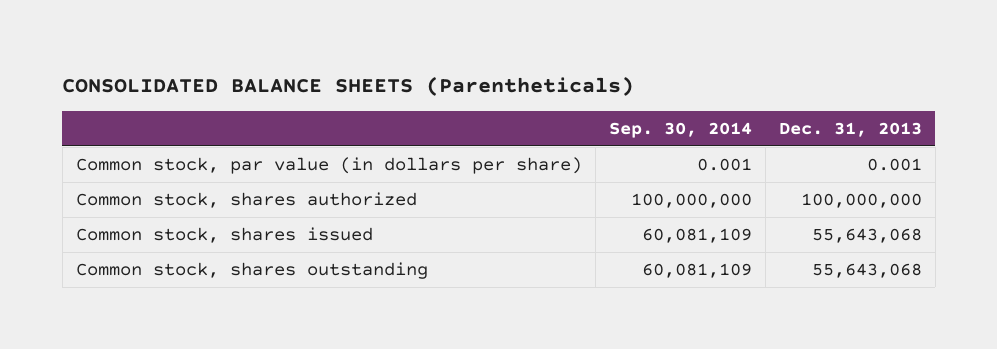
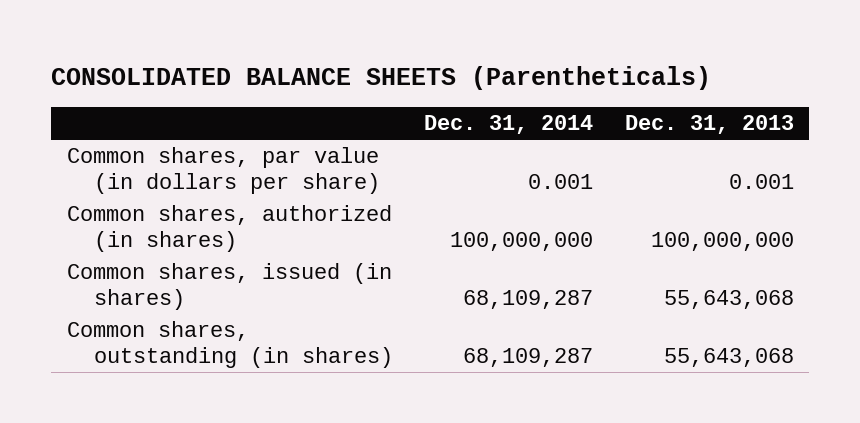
[608,121,752,138] Sep. 30, 2014 -> none
none -> [424,115,594,135] Dec. 31, 2014
[75,156,582,174] Common stock, par value (in dollars per share) -> [66,147,381,195] Common shares, par value (in dollars per share)
[75,191,417,208] Common stock, shares authorized -> [66,205,392,253] Common shares, authorized (in shares)
[75,226,373,243] Common stock, shares issued -> [66,263,392,311] Common shares, issued (in shares)
[75,261,428,279] Common stock, shares outstanding -> [66,321,394,369] Common shares, outstanding (in shares)

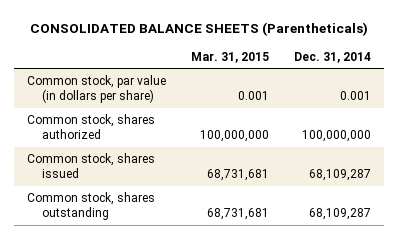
[624,115,794,135] Dec. 31, 2013 -> none
none -> [191,51,270,63] Mar. 31, 2015
[66,147,381,195] Common shares, par value (in dollars per share) -> [27,75,167,104] Common stock, par value (in dollars per share)
[66,205,392,253] Common shares, authorized (in shares) -> [27,114,156,140] Common stock, shares authorized
[66,263,392,311] Common shares, issued (in shares) -> [27,153,156,179] Common stock, shares issued
[66,321,394,369] Common shares, outstanding (in shares) -> [27,192,156,221] Common stock, shares outstanding

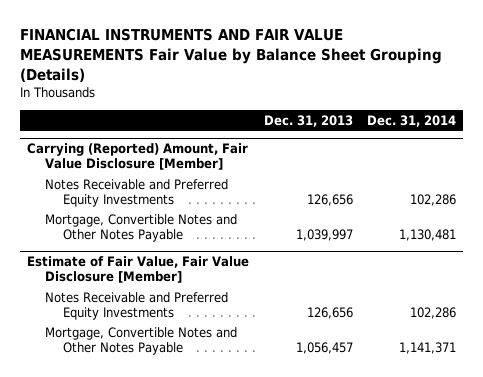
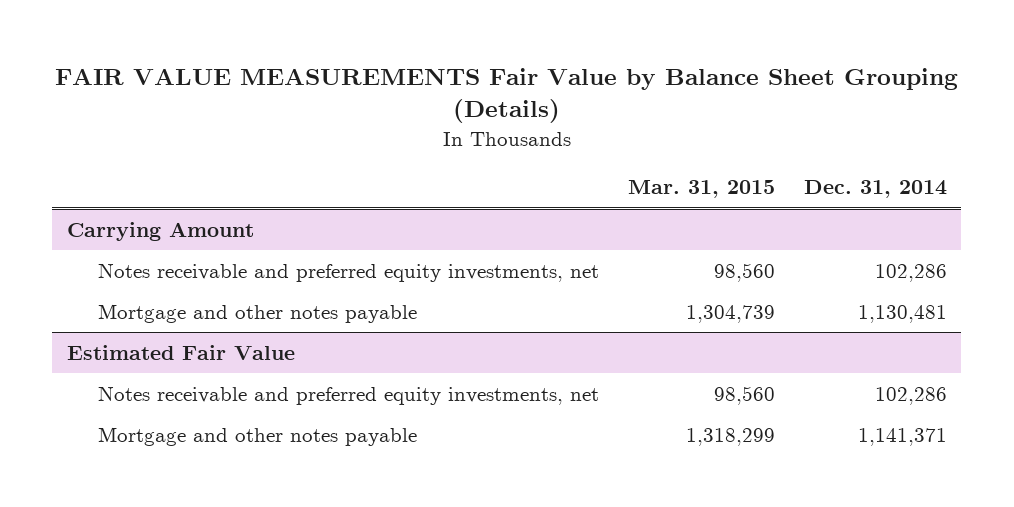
[20,27,443,82] FINANCIAL INSTRUMENTS AND FAIR VALUE MEASUREMENTS Fair Value by Balance Sheet Grouping (Details) -> [54,67,958,124] FAIR VALUE MEASUREMENTS Fair Value by Balance Sheet Grouping (Details)
[263,114,353,127] Dec. 31, 2013 -> none
none -> [628,180,776,199] Mar. 31, 2015
[27,143,249,171] Carrying (Reported) Amount, Fair Value Disclosure [Member] -> [66,221,254,241] Carrying Amount
[45,178,229,207] Notes Receivable and Preferred Equity Investments -> [98,262,600,282] Notes receivable and preferred equity investments, net
[45,213,238,242] Mortgage, Convertible Notes and Other Notes Payable -> [98,303,418,323] Mortgage and other notes payable
[27,256,250,284] Estimate of Fair Value, Fair Value Disclosure [Member] -> [66,344,295,360] Estimated Fair Value
[45,291,229,320] Notes Receivable and Preferred Equity Investments -> [98,385,600,405] Notes receivable and preferred equity investments, net
[45,326,238,355] Mortgage, Convertible Notes and Other Notes Payable -> [98,426,418,446] Mortgage and other notes payable

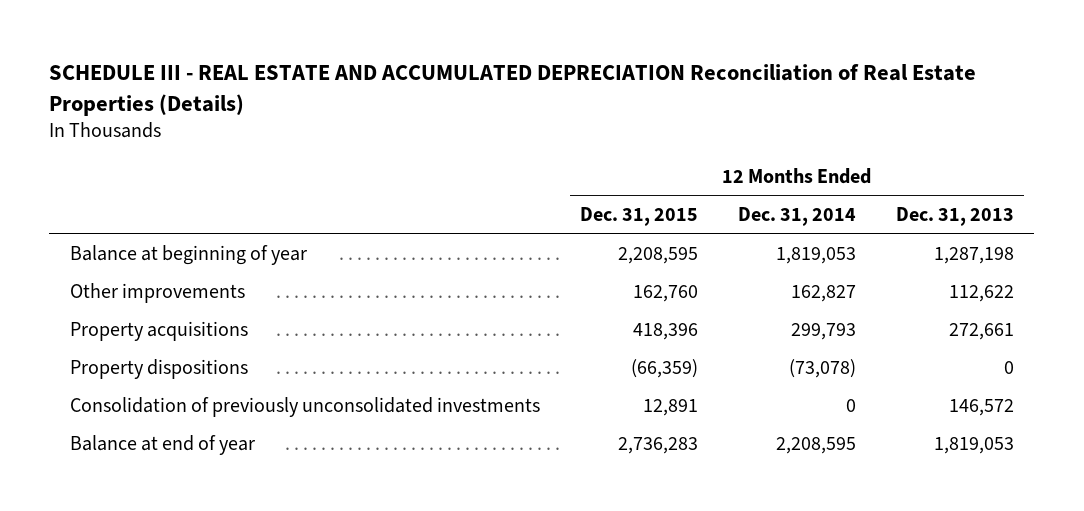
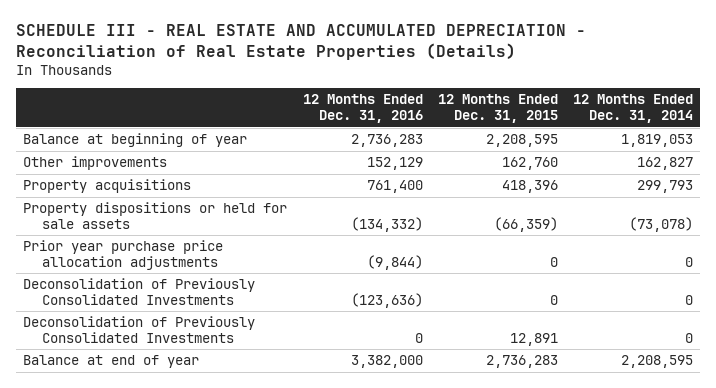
[49,64,977,116] SCHEDULE III - REAL ESTATE AND ACCUMULATED DEPRECIATION Reconciliation of Real Estate Properties (Details) -> [15,24,586,61] SCHEDULE III - REAL ESTATE AND ACCUMULATED DEPRECIATION - Reconciliation of Real Estate Properties (Details)
[896,206,1015,226] Dec. 31, 2013 -> none
none -> [302,94,423,124] 12 Months Ended Dec. 31, 2016
[69,358,248,379] Property dispositions -> [23,202,288,230] Property dispositions or held for sale assets
none -> [23,240,224,271] Prior year purchase price allocation adjustments
none -> [23,278,256,306] Deconsolidation of Previously Consolidated Investments
[69,396,540,417] Consolidation of previously unconsolidated investments -> [23,316,256,344] Deconsolidation of Previously Consolidated Investments

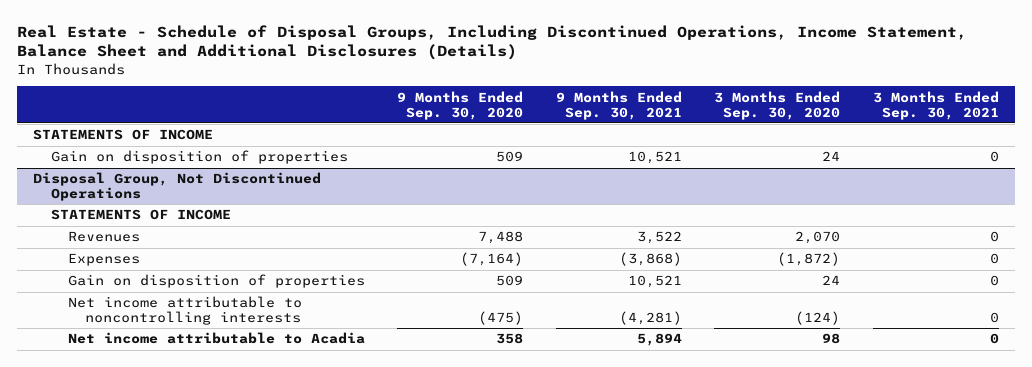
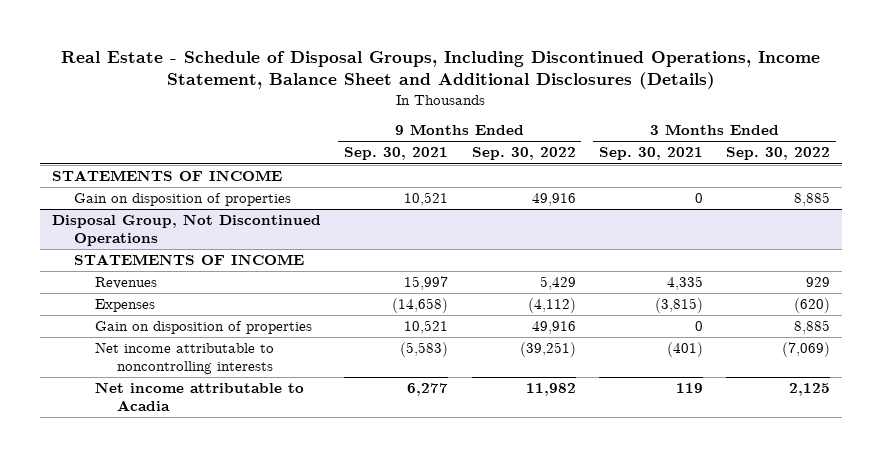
[397,90,524,120] 9 Months Ended Sep. 30, 2020 -> none
[714,90,841,120] 3 Months Ended Sep. 30, 2020 -> none
none -> [471,147,576,161] Sep. 30, 2022
none -> [726,147,831,161] Sep. 30, 2022
[636,231,682,245] 3,522 -> [404,276,449,291] 15,997
[989,231,999,243] 0 -> [666,276,703,291] 4,335
[618,252,682,267] (3,868) -> [392,298,449,314] (14,658)
[989,253,999,265] 0 -> [654,298,703,314] (3,815)
[618,311,682,326] (4,281) -> [400,342,449,358] (5,583)
[989,312,999,324] 0 -> [666,342,703,358] (401)
[636,333,682,347] 5,894 -> [407,383,449,397] 6,277
[989,333,999,345] 0 -> [675,383,703,394] 119

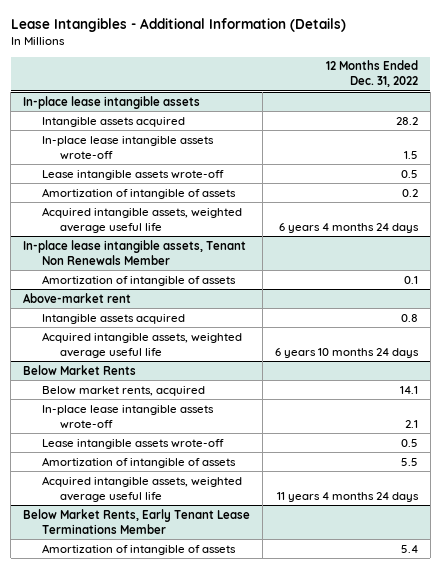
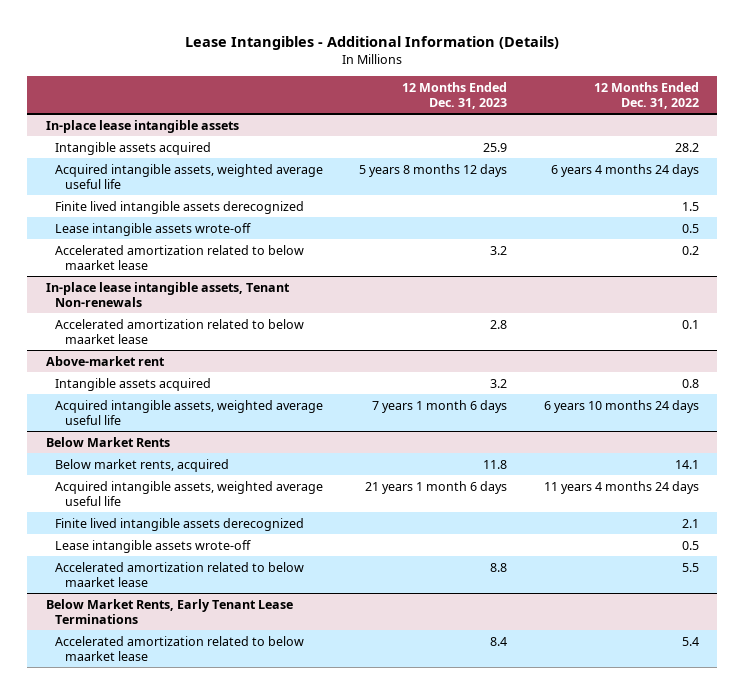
none -> [402,81,508,109] 12 Months Ended Dec. 31, 2023
[41,135,214,160] In-place lease intangible assets wrote-off -> none
[41,187,236,199] Amortization of intangible of assets -> none
[41,274,236,286] Amortization of intangible of assets -> none
none -> [55,200,305,214] Finite lived intangible assets derecognized
[41,169,224,180] Lease intangible assets wrote-off -> [55,222,252,236] Lease intangible assets wrote-off
none -> [55,244,305,270] Accelerated amortization related to below maarket lease
[23,239,247,265] In-place lease intangible assets, Tenant Non Renewals Member -> [45,281,290,307] In-place lease intangible assets, Tenant Non-renewals
none -> [55,318,305,344] Accelerated amortization related to below maarket lease
[41,404,214,429] In-place lease intangible assets wrote-off -> none
[41,456,236,468] Amortization of intangible of assets -> none
[41,543,236,555] Amortization of intangible of assets -> none
none -> [55,517,305,531] Finite lived intangible assets derecognized
[41,438,224,449] Lease intangible assets wrote-off -> [55,539,252,553] Lease intangible assets wrote-off
none -> [55,561,305,587] Accelerated amortization related to below maarket lease
[23,508,251,534] Below Market Rents, Early Tenant Lease Terminations Member -> [45,598,293,624] Below Market Rents, Early Tenant Lease Terminations
none -> [55,635,305,661] Accelerated amortization related to below maarket lease

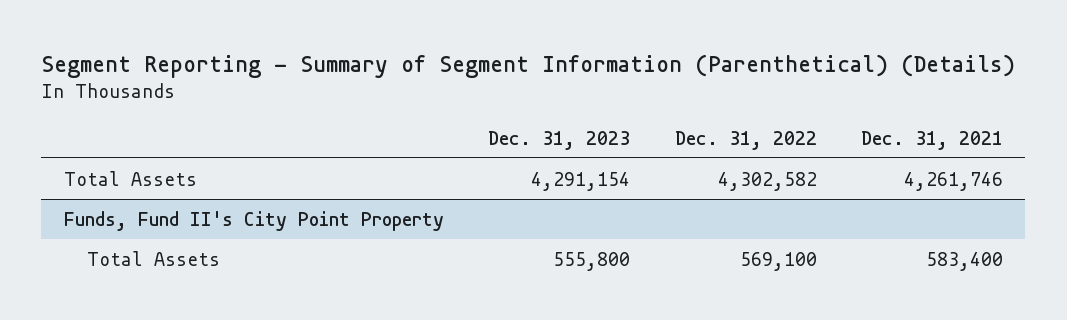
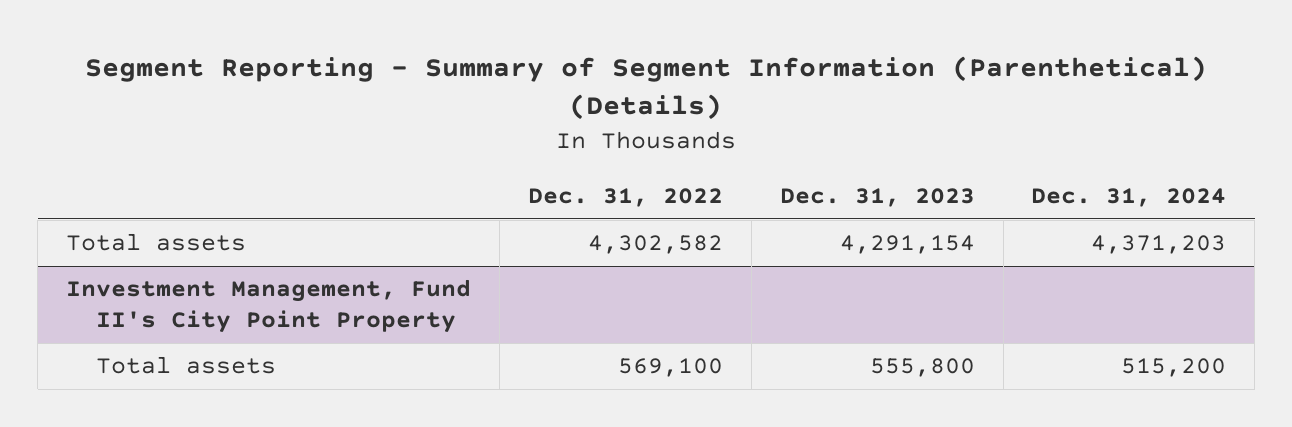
[861,130,1004,150] Dec. 31, 2021 -> none
none -> [1031,188,1227,208] Dec. 31, 2024
[63,170,197,186] Total Assets -> [66,233,247,252] Total assets
[63,210,444,231] Funds, Fund II's City Point Property -> [66,279,472,333] Investment Management, Fund II's City Point Property
[87,250,221,266] Total Assets -> [96,356,277,375] Total assets

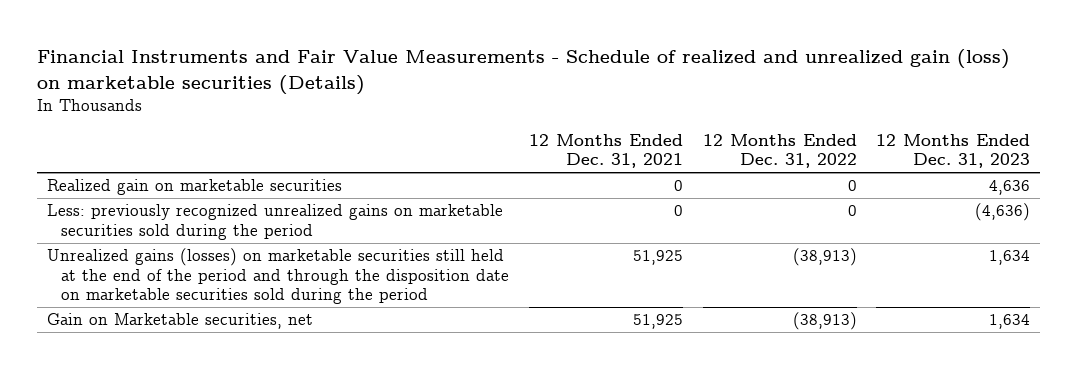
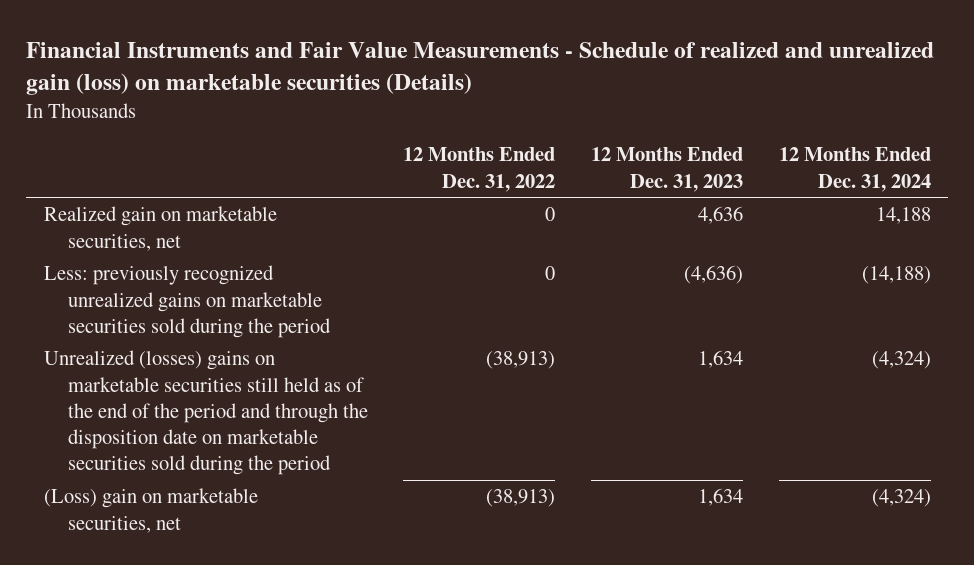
[528,133,683,169] 12 Months Ended Dec. 31, 2021 -> none
none -> [778,147,931,192] 12 Months Ended Dec. 31, 2024
[47,179,343,196] Realized gain on marketable securities -> [43,206,277,251] Realized gain on marketable securities, net
[47,248,509,305] Unrealized gains (losses) on marketable securities still held at the end of the period and through the disposition date on marketable securities sold during the period -> [43,350,368,476] Unrealized (losses) gains on marketable securities still held as of the end of the period and through the disposition date on marketable securities sold during the period
[47,313,314,330] Gain on Marketable securities, net -> [43,488,258,533] (Loss) gain on marketable securities, net

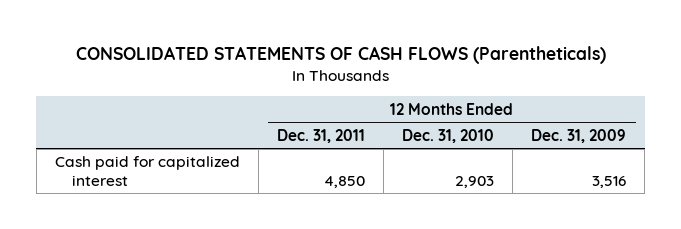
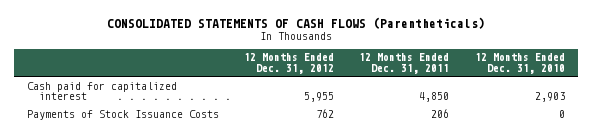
[531,128,627,143] Dec. 31, 2009 -> none
none -> [244,53,335,74] 12 Months Ended Dec. 31, 2012
none -> [26,109,219,120] Payments of Stock Issuance Costs

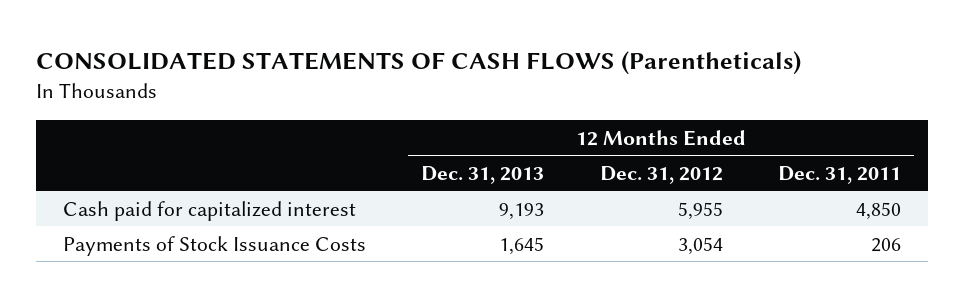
[474,53,565,74] 12 Months Ended Dec. 31, 2010 -> none
none -> [421,165,545,184] Dec. 31, 2013
[316,108,335,118] 762 -> [677,236,723,255] 3,054

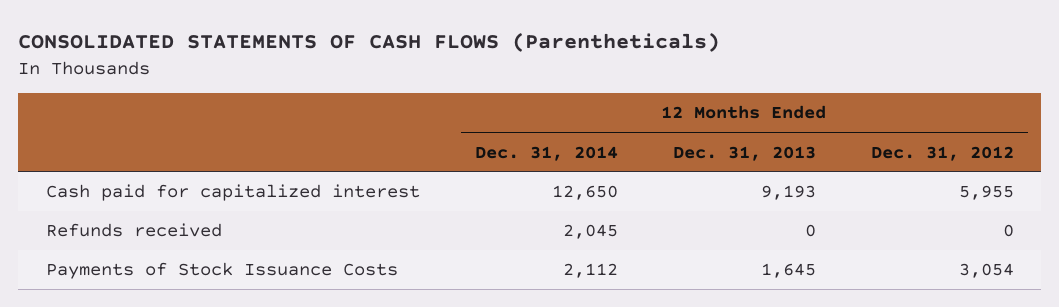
[777,165,901,184] Dec. 31, 2011 -> none
none -> [474,145,618,161] Dec. 31, 2014
none -> [45,223,222,238] Refunds received

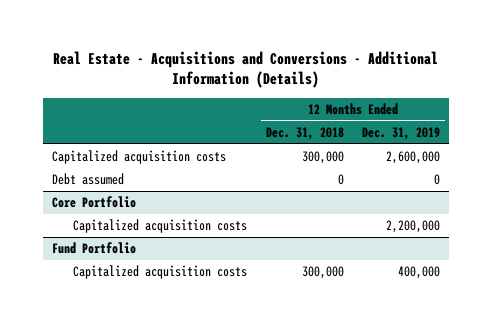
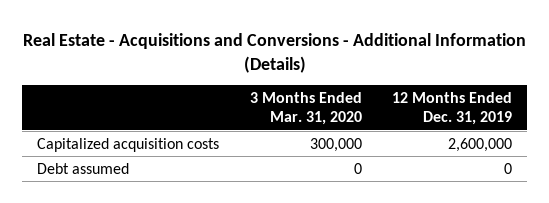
[265,126,344,140] Dec. 31, 2018 -> none
none -> [249,92,362,125] 3 Months Ended Mar. 31, 2020
[52,196,137,209] Core Portfolio -> none
[73,219,248,234] Capitalized acquisition costs -> none
[52,242,137,255] Fund Portfolio -> none
[73,265,248,280] Capitalized acquisition costs -> none

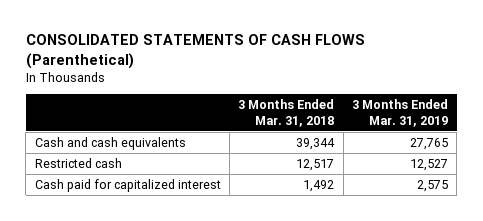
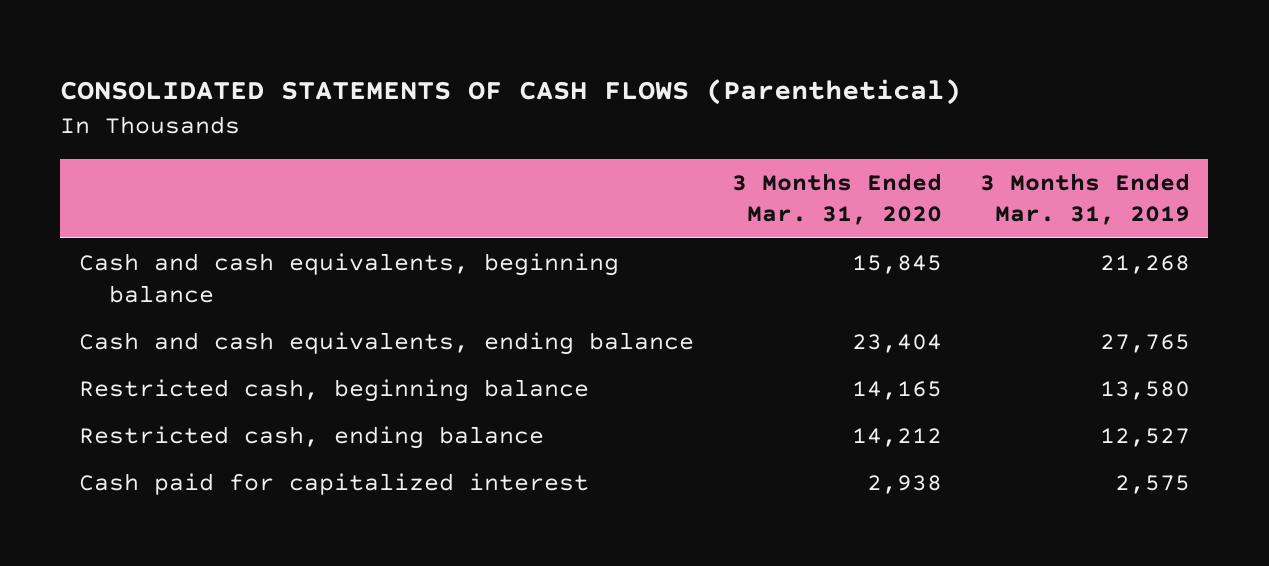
[238,99,335,127] 3 Months Ended Mar. 31, 2018 -> none
none -> [731,172,942,226] 3 Months Ended Mar. 31, 2020
[34,136,186,150] Cash and cash equivalents -> [79,253,620,303] Cash and cash equivalents, beginning balance
[409,137,448,150] 27,765 -> [1099,255,1190,275] 21,268
none -> [79,332,695,356] Cash and cash equivalents, ending balance
[34,157,122,168] Restricted cash -> [79,379,590,403] Restricted cash, beginning balance
[409,158,448,171] 12,527 -> [1099,381,1190,401] 13,580
none -> [79,426,545,450] Restricted cash, ending balance

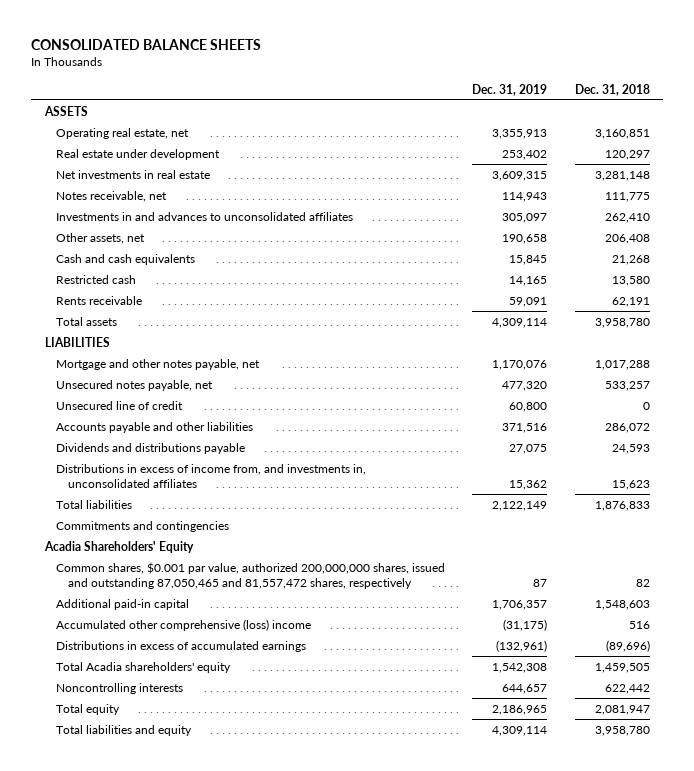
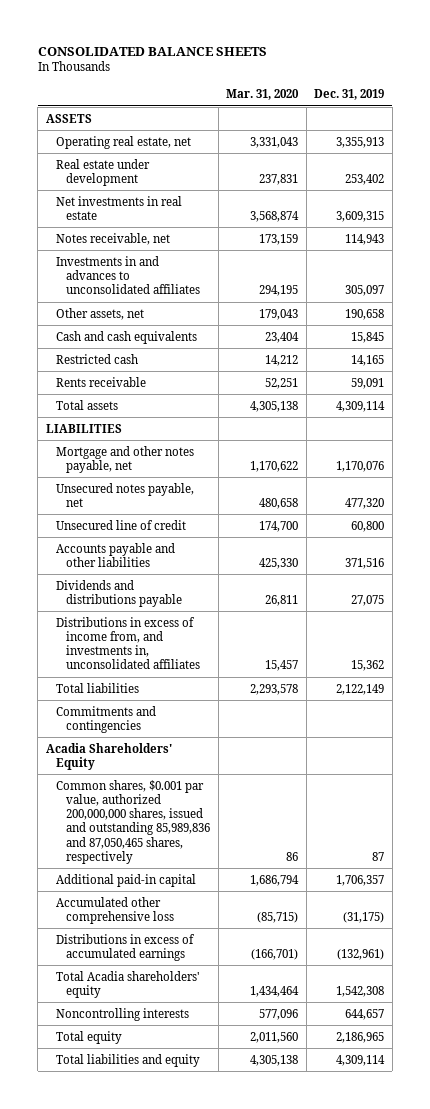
[574,83,650,96] Dec. 31, 2018 -> none
none -> [226,89,300,101] Mar. 31, 2020
[56,561,446,590] Common shares, $0.001 par value, authorized 200,000,000 shares, issued and outstanding 87,050,465 and 81,557,472 shares, respectively -> [56,779,210,865] Common shares, $0.001 par value, authorized 200,000,000 shares, issued and outstanding 85,989,836 and 87,050,465 shares, respectively
[56,618,312,631] Accumulated other comprehensive (loss) income -> [56,896,174,924] Accumulated other comprehensive loss

